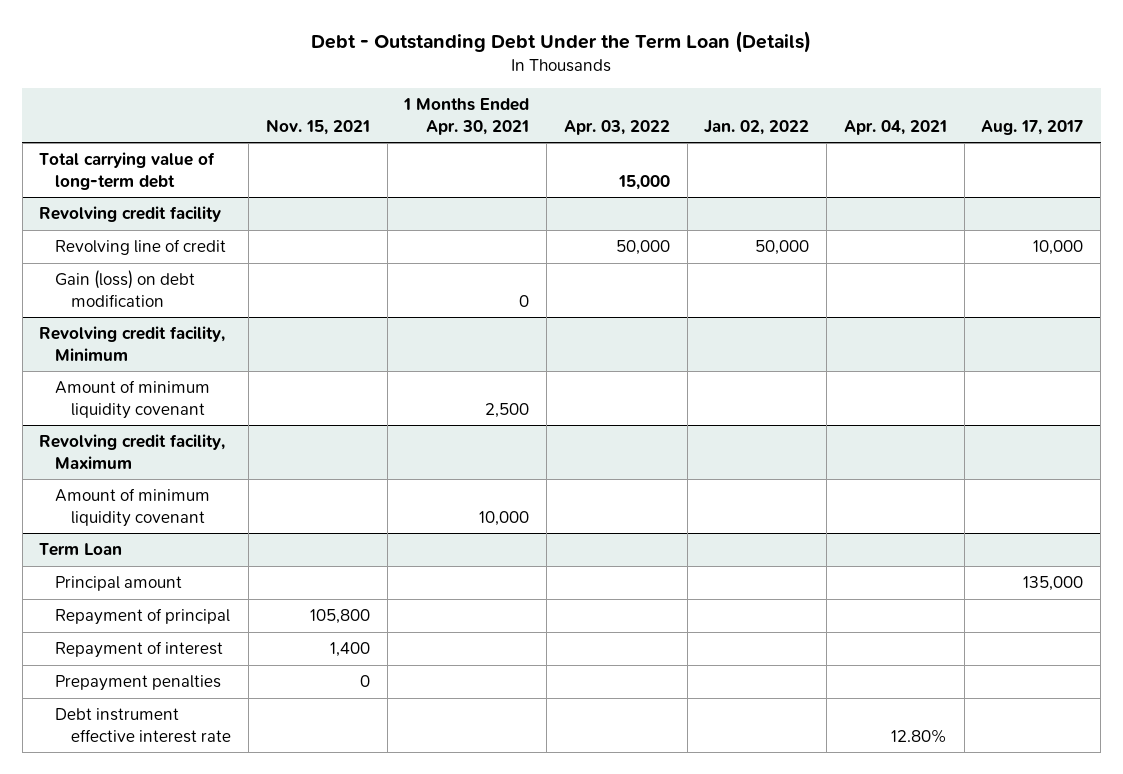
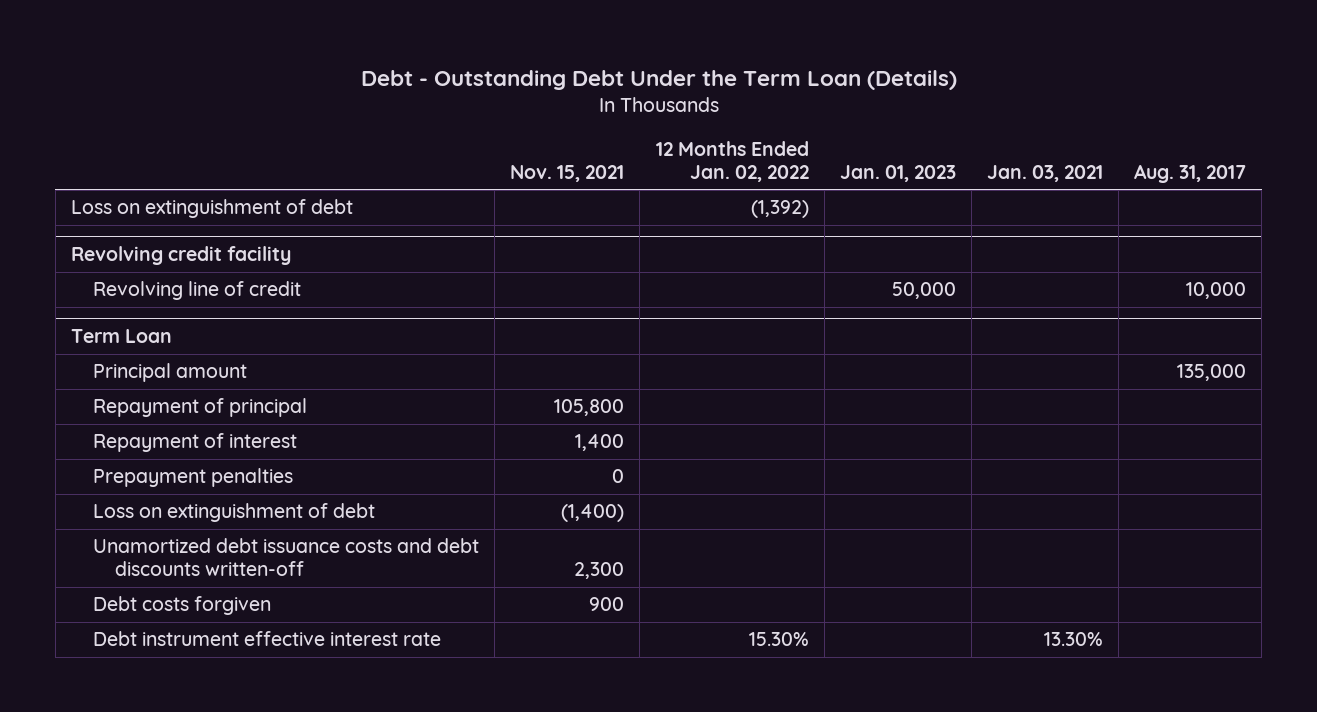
[403,98,530,135] 1 Months Ended Apr. 30, 2021 -> none
[563,119,670,135] Apr. 03, 2022 -> none
[704,119,810,135] Jan. 02, 2022 -> none
[843,119,947,135] Apr. 04, 2021 -> none
[981,119,1084,135] Aug. 17, 2017 -> none
none -> [655,140,809,182] 12 Months Ended Jan. 02, 2022
none -> [839,164,956,182] Jan. 01, 2023
none -> [987,164,1104,182] Jan. 03, 2021
none -> [1134,163,1247,183] Aug. 31, 2017
[39,152,216,190] Total carrying value of long-term debt -> none
none -> [71,199,354,219] Loss on extinguishment of debt
[55,270,196,307] Gain (loss) on debt modification -> none
[39,326,226,361] Revolving credit facility, Minimum -> none
[55,380,211,419] Amount of minimum liquidity covenant -> none
[39,434,226,469] Revolving credit facility, Maximum -> none
[55,488,211,527] Amount of minimum liquidity covenant -> none
none -> [92,503,375,523] Loss on extinguishment of debt
none -> [92,538,479,577] Unamortized debt issuance costs and debt discounts written-off
none -> [92,596,271,616] Debt costs forgiven

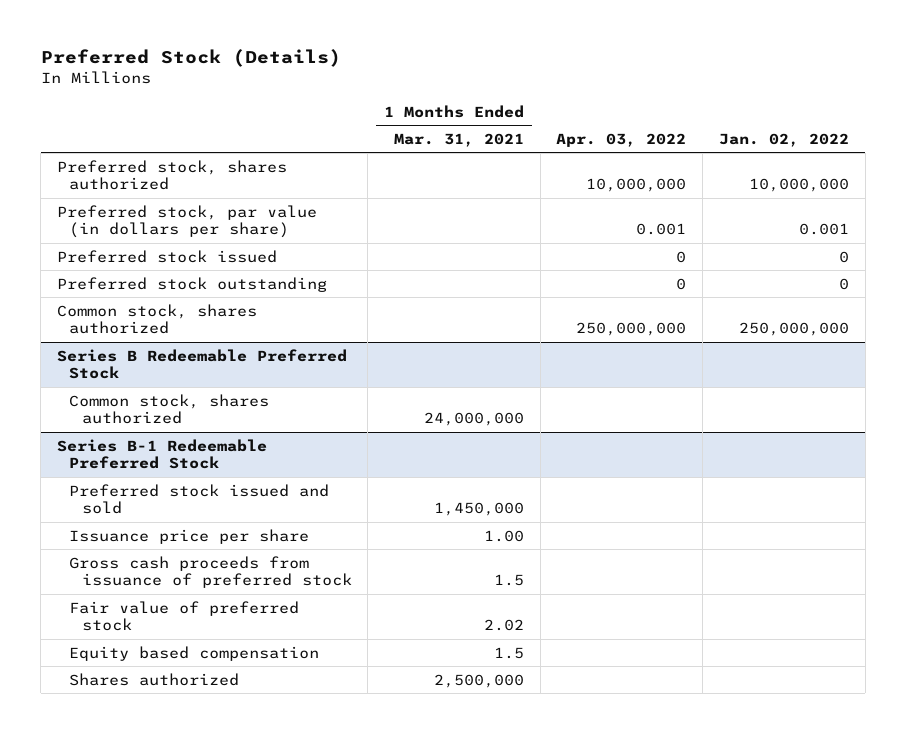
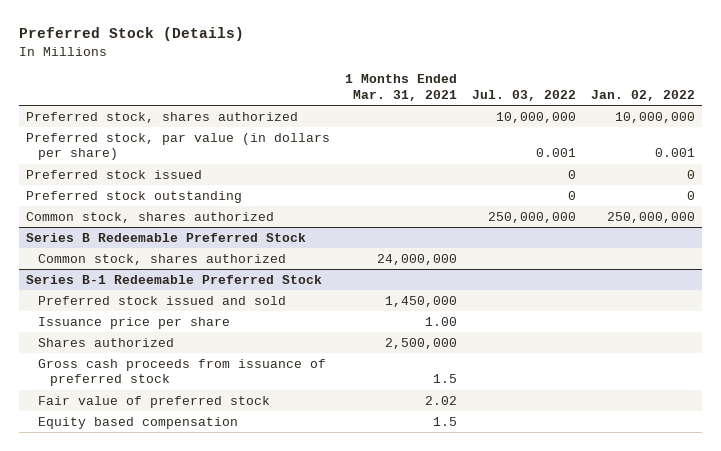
[556,132,687,147] Apr. 03, 2022 -> none
none -> [471,89,576,101] Jul. 03, 2022
[69,672,240,686] Shares authorized -> [37,337,174,347] Shares authorized

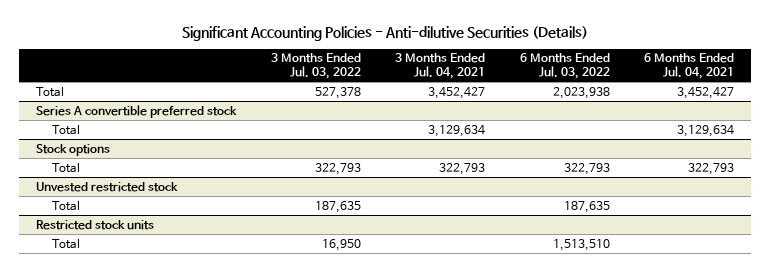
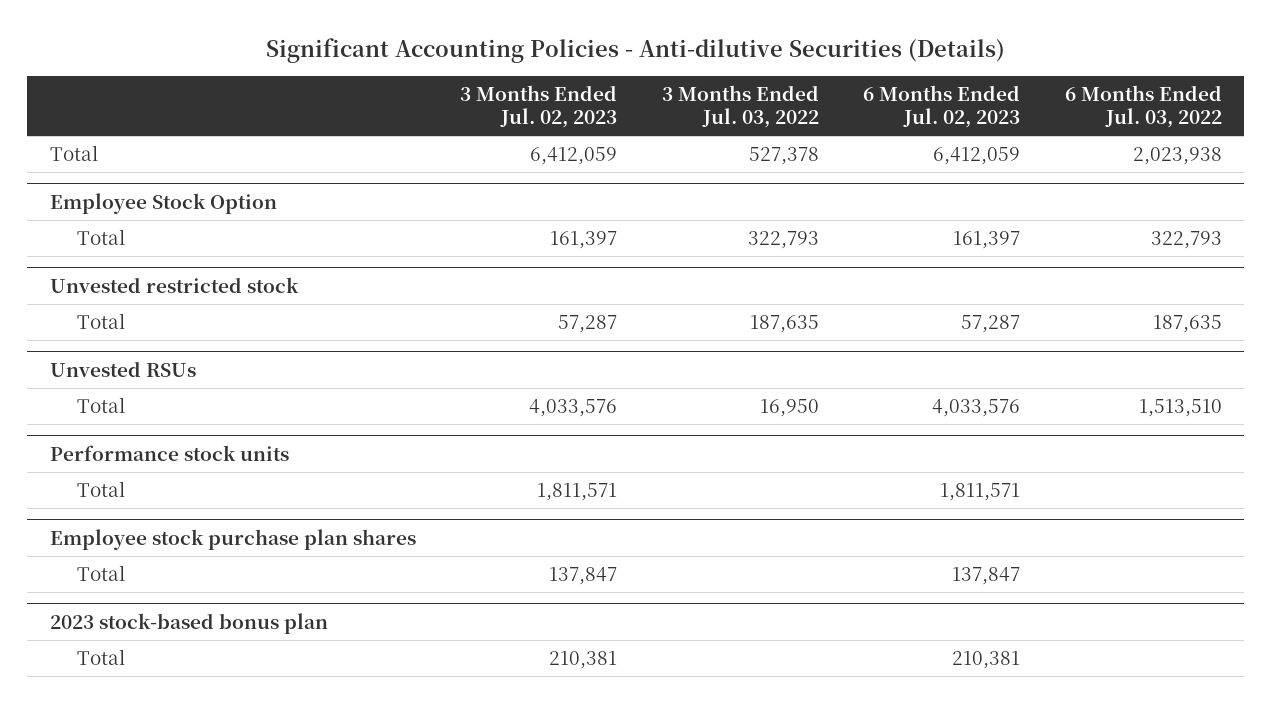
[395,53,486,79] 3 Months Ended Jul. 04, 2021 -> none
[643,53,734,79] 6 Months Ended Jul. 04, 2021 -> none
none -> [460,85,618,129] 3 Months Ended Jul. 02, 2023
none -> [863,85,1021,129] 6 Months Ended Jul. 02, 2023
[36,104,238,118] Series A convertible preferred stock -> none
[51,124,80,135] Total -> none
[36,143,111,156] Stock options -> [49,192,277,214] Employee Stock Option
[36,219,155,230] Restricted stock units -> [49,360,196,377] Unvested RSUs
none -> [49,444,289,461] Performance stock units
none -> [76,481,125,498] Total
none -> [49,528,416,550] Employee stock purchase plan shares
none -> [76,565,125,582] Total
none -> [49,612,328,634] 2023 stock-based bonus plan
none -> [76,649,125,666] Total

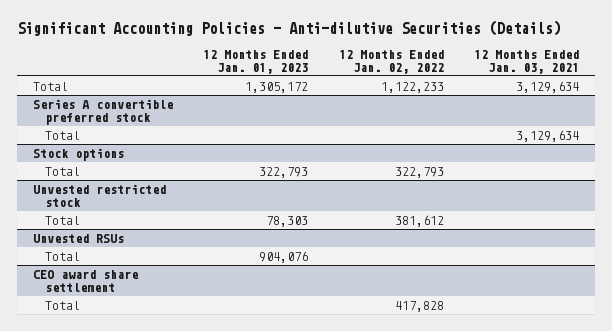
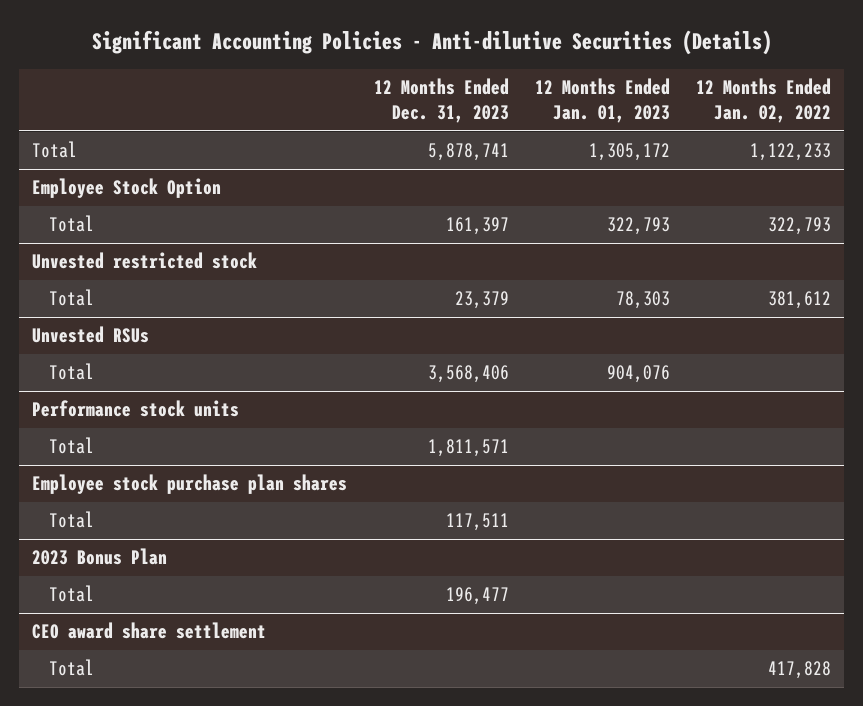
[474,49,580,74] 12 Months Ended Jan. 03, 2021 -> none
none -> [373,78,509,124] 12 Months Ended Dec. 31, 2023
[32,99,173,126] Series A convertible preferred stock -> none
[45,131,81,141] Total -> none
[32,148,124,162] Stock options -> [32,178,222,199] Employee Stock Option
none -> [32,400,240,418] Performance stock units
none -> [49,437,95,455] Total
none -> [32,474,348,495] Employee stock purchase plan shares
none -> [49,511,95,529] Total
none -> [32,548,168,566] 2023 Bonus Plan
none -> [49,585,95,603] Total

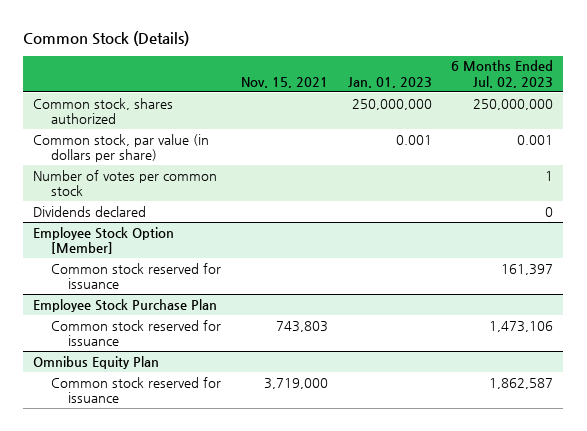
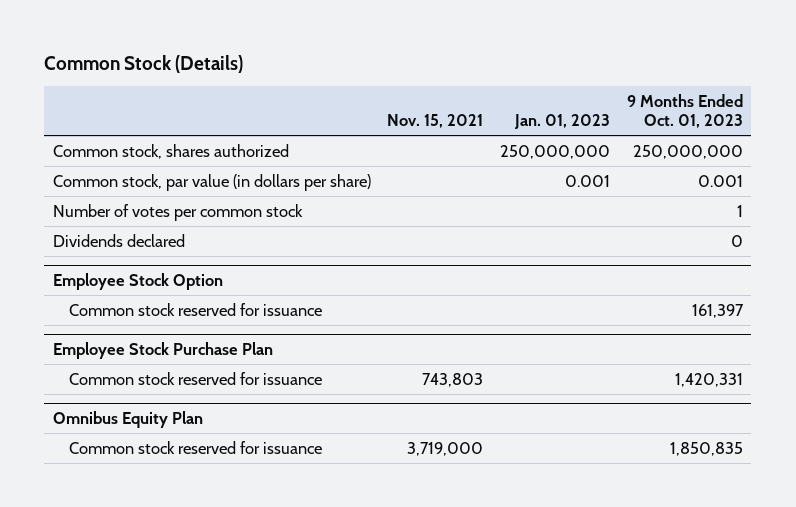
[451,60,554,88] 6 Months Ended Jul. 02, 2023 -> none
none -> [626,93,743,128] 9 Months Ended Oct. 01, 2023
[33,226,175,255] Employee Stock Option [Member] -> [52,273,223,291] Employee Stock Option

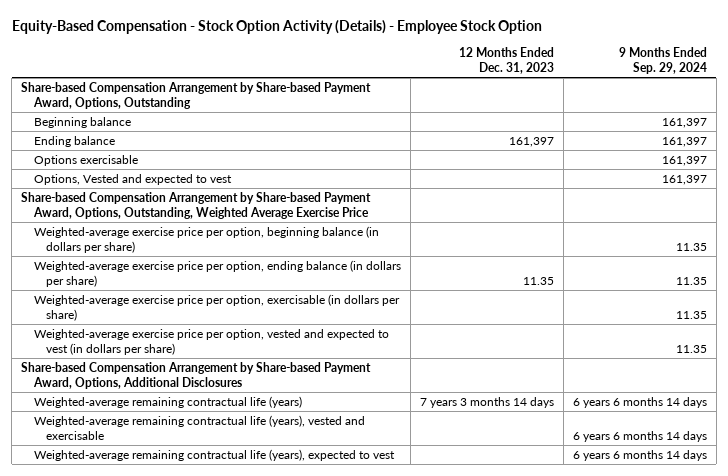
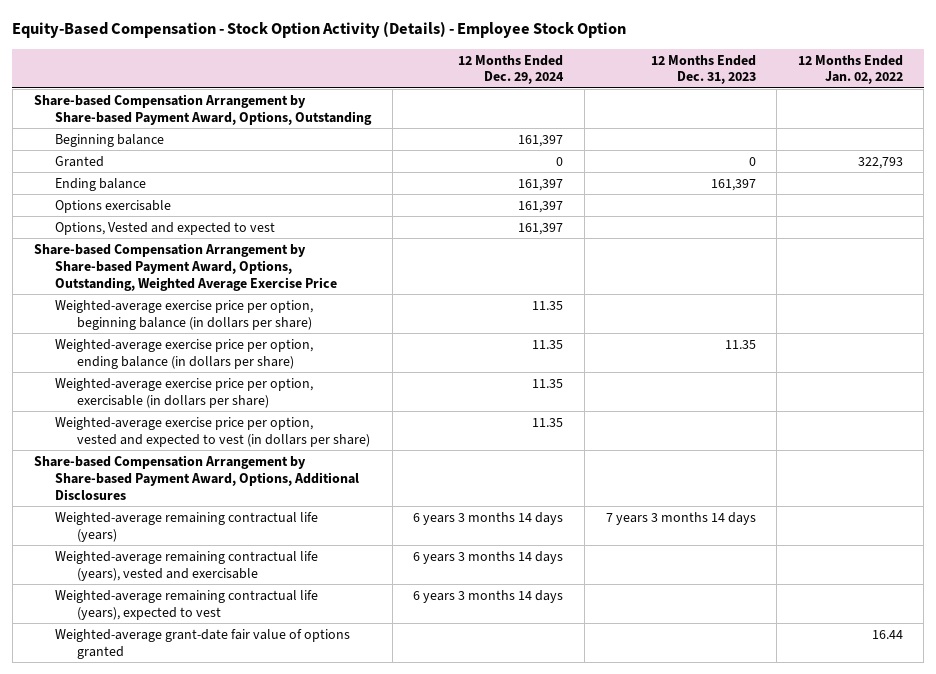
[618,46,707,75] 9 Months Ended Sep. 29, 2024 -> none
none -> [458,54,565,85] 12 Months Ended Dec. 29, 2024
none -> [797,54,903,85] 12 Months Ended Jan. 02, 2022
none -> [55,155,105,167] Granted
none -> [55,628,351,659] Weighted-average grant-date fair value of options granted

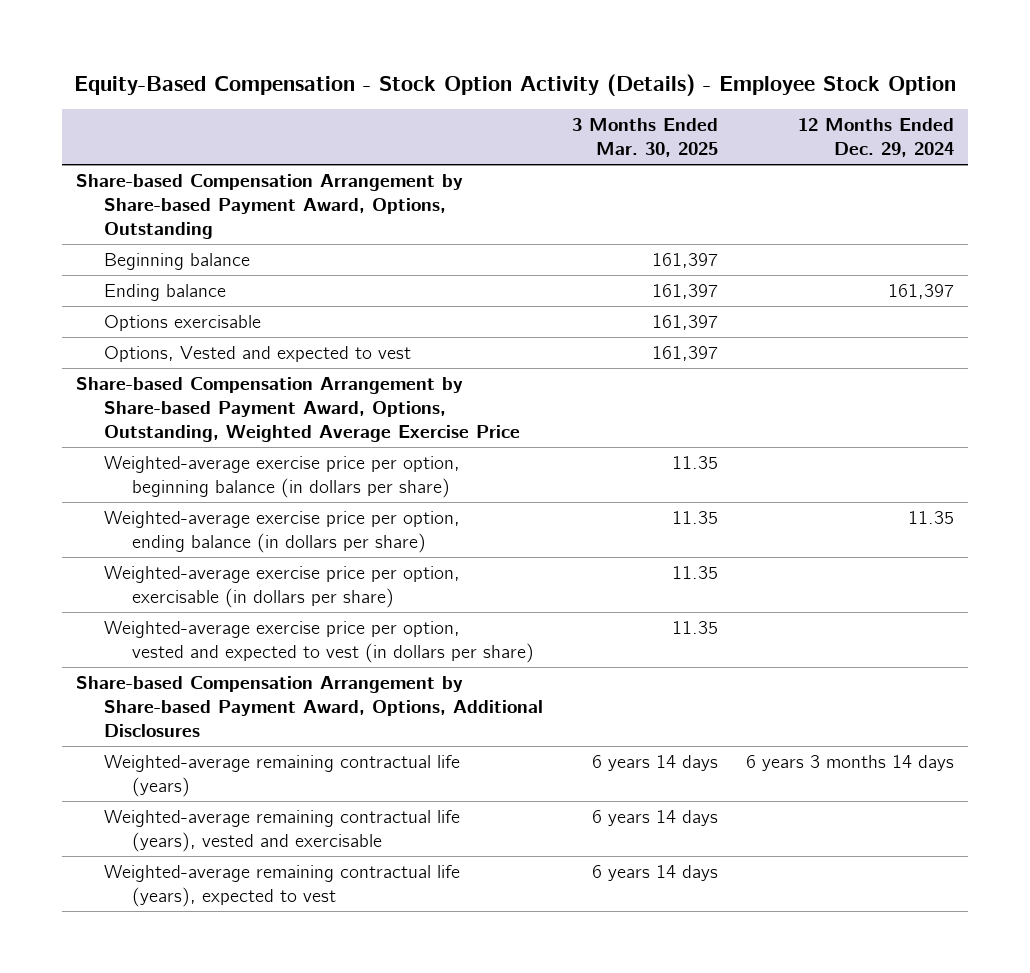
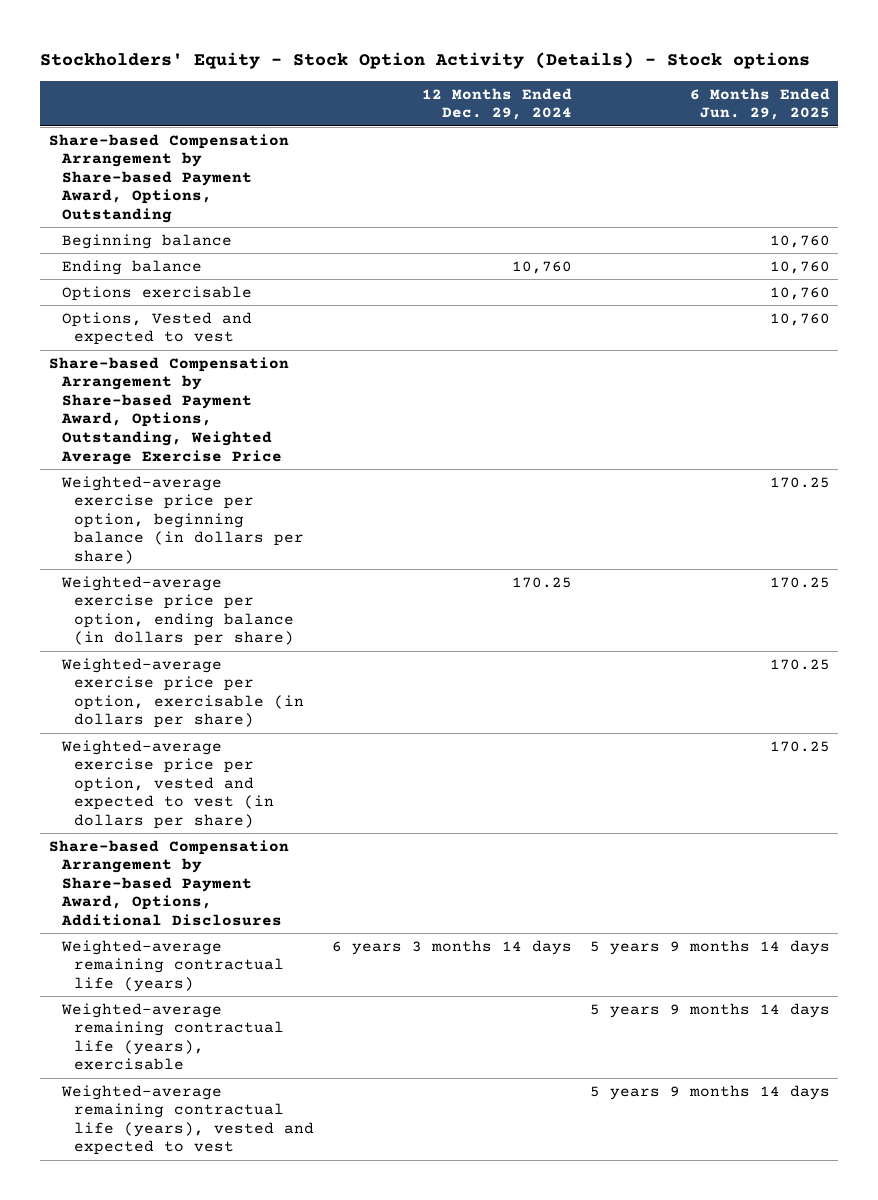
[74,73,957,96] Equity-Based Compensation - Stock Option Activity (Details) - Employee Stock Option -> [40,51,811,69] Stockholders' Equity - Stock Option Activity (Details) - Stock options
[571,118,718,158] 3 Months Ended Mar. 30, 2025 -> none
none -> [689,87,830,121] 6 Months Ended Jun. 29, 2025
[888,283,955,299] 161,397 -> [511,260,572,274] 10,760
[908,510,955,524] 11.35 -> [511,576,572,588] 170.25
[103,809,460,852] Weighted-average remaining contractual life (years), vested and exercisable -> [60,1002,285,1071] Weighted-average remaining contractual life (years), exercisable
[103,864,460,907] Weighted-average remaining contractual life (years), expected to vest -> [60,1084,315,1156] Weighted-average remaining contractual life (years), vested and expected to vest

